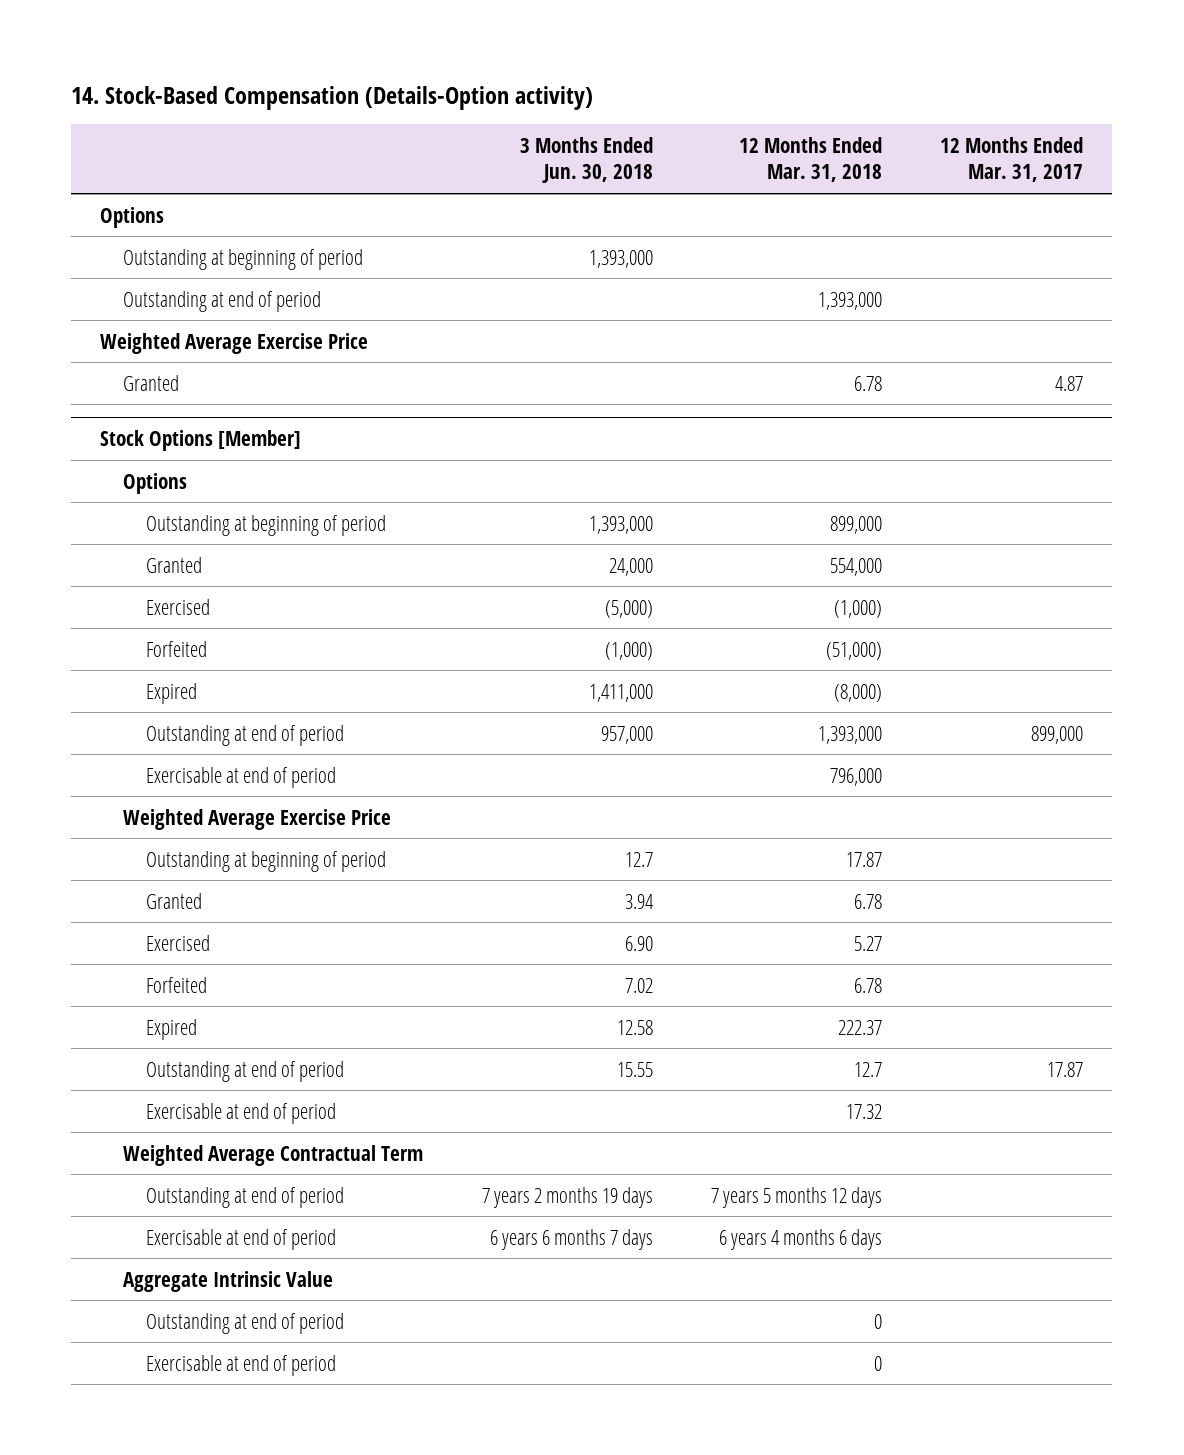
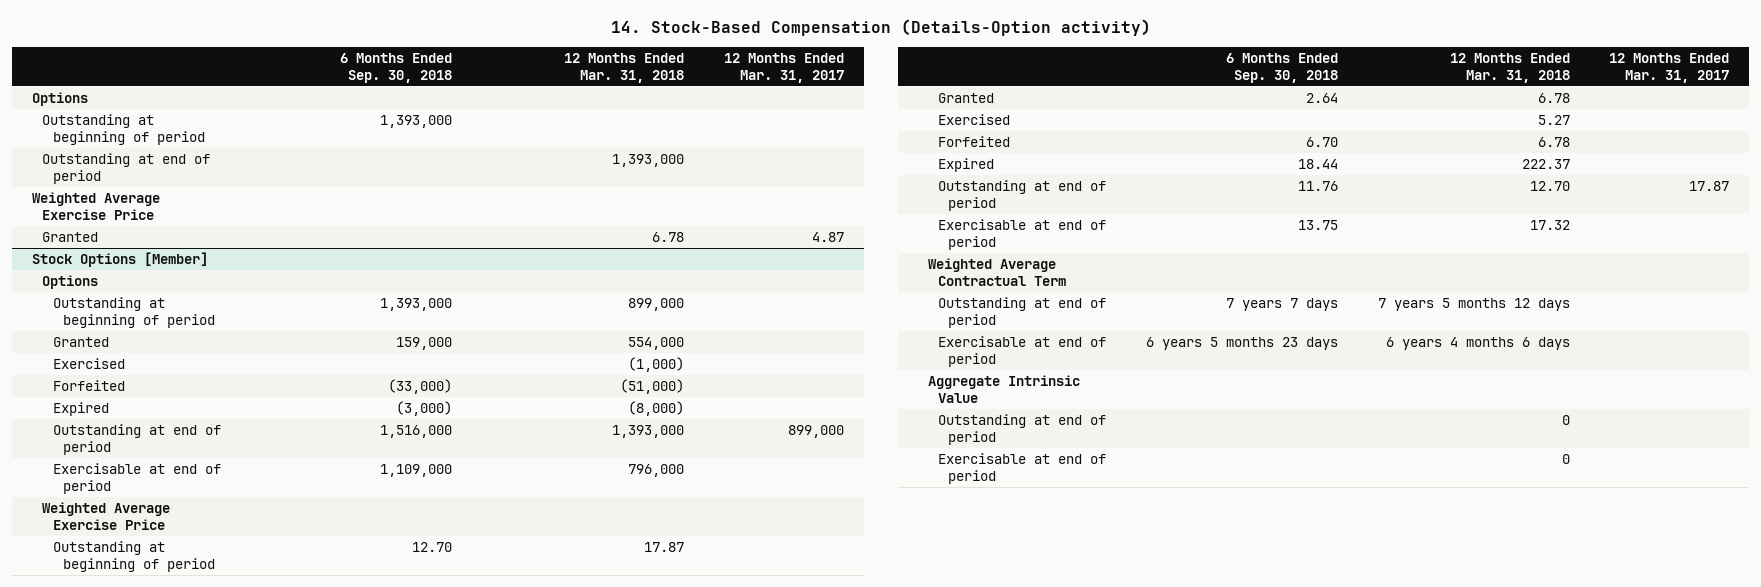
[519,136,653,184] 3 Months Ended Jun. 30, 2018 -> none
none -> [340,52,453,83] 6 Months Ended Sep. 30, 2018
[853,1061,882,1077] 12.7 -> [1529,180,1570,191] 12.70

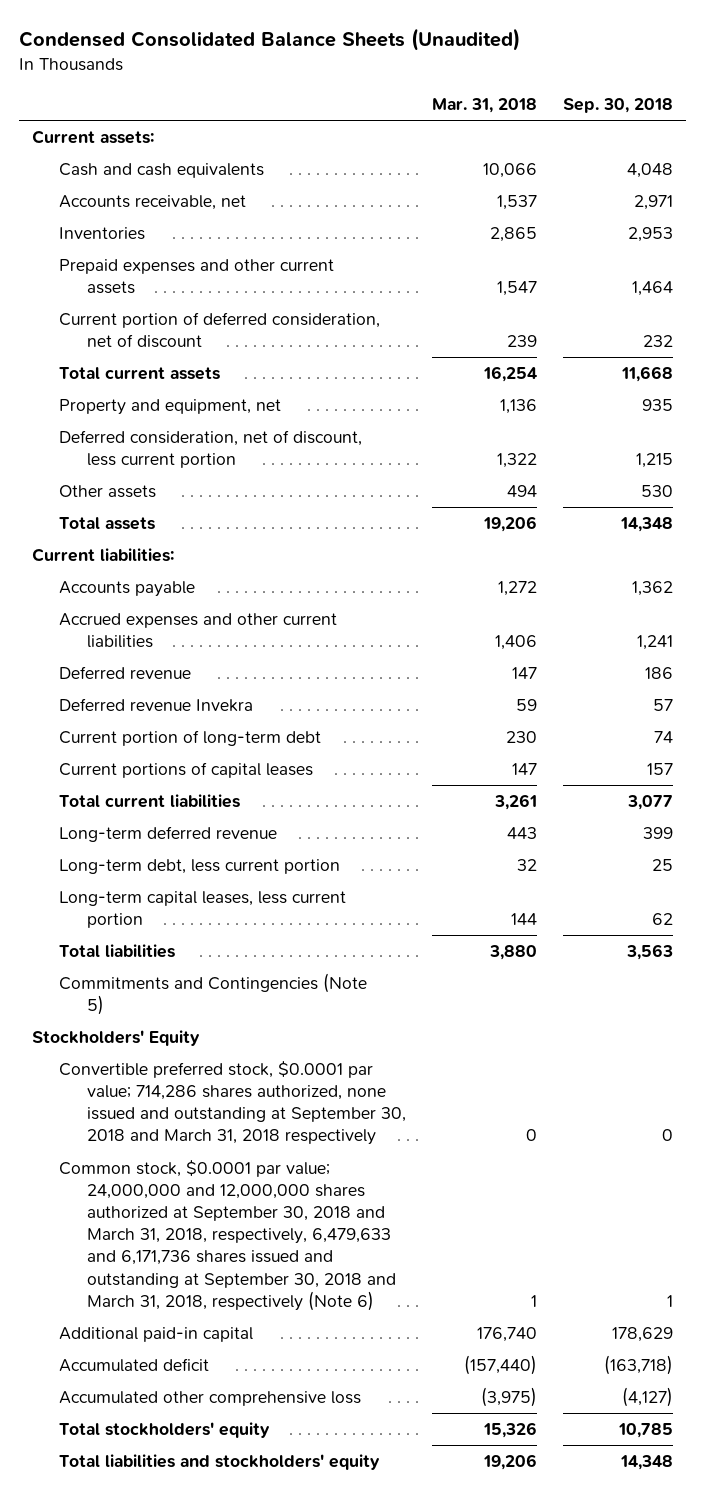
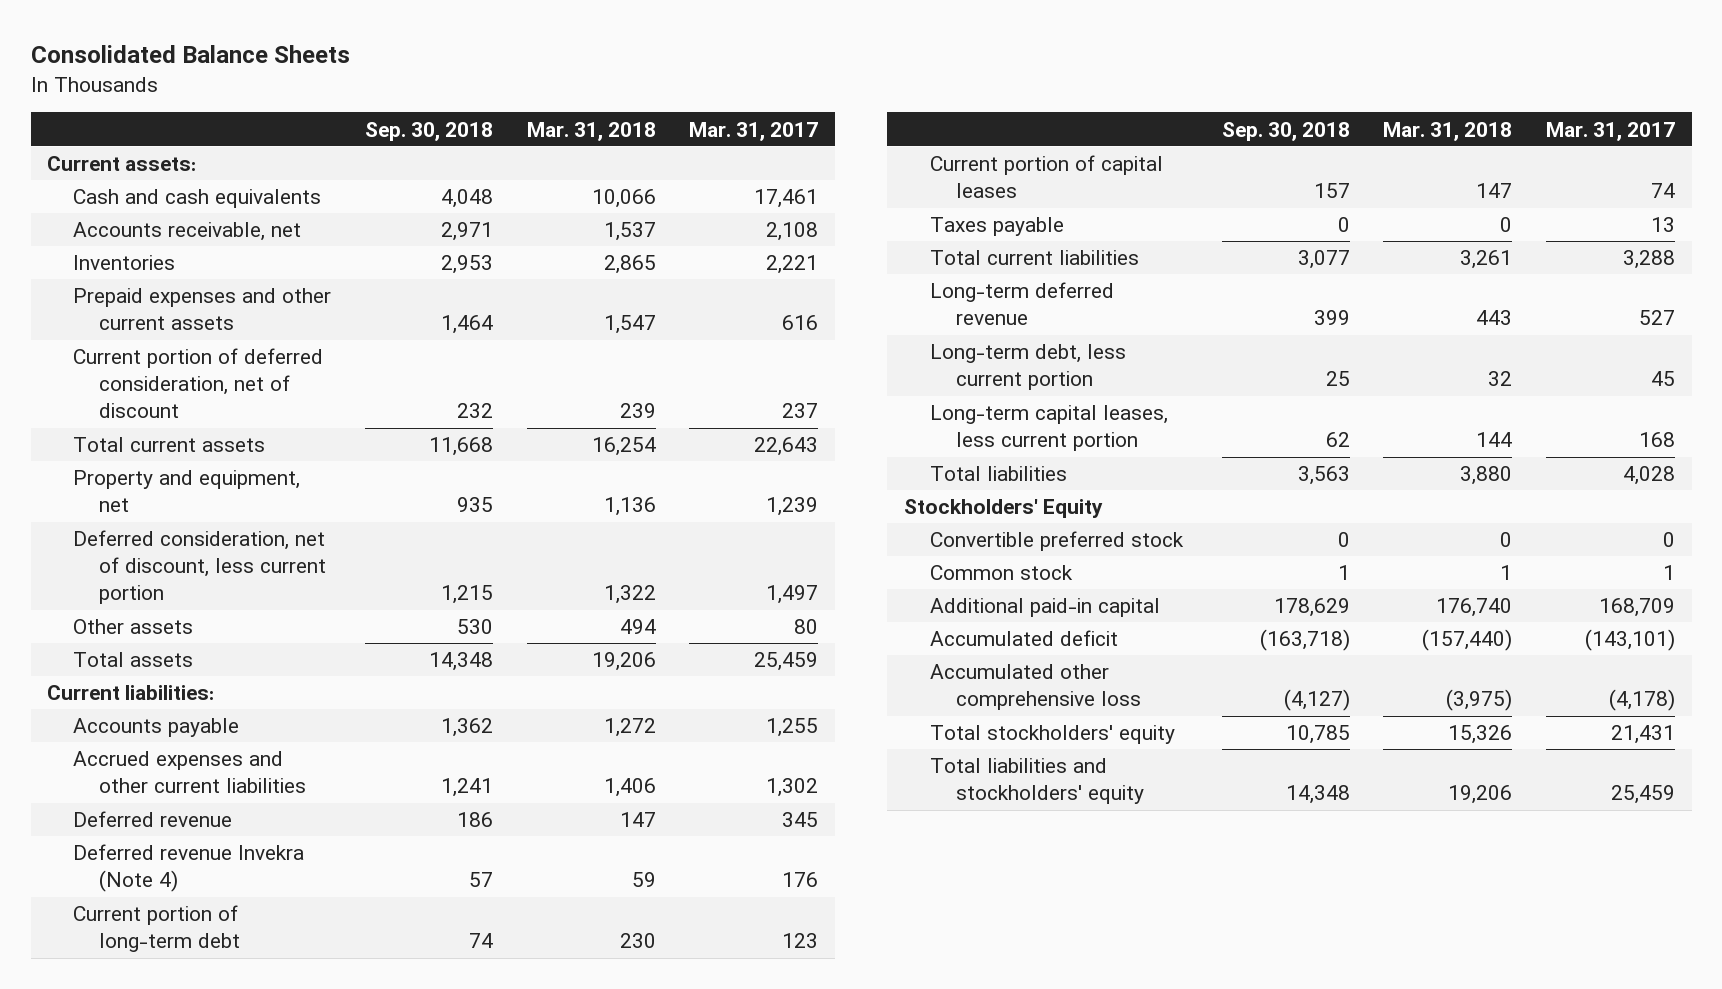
[19,28,521,52] Condensed Consolidated Balance Sheets (Unaudited) -> [30,45,350,64] Consolidated Balance Sheets
none -> [689,121,819,141] Mar. 31, 2017
[59,698,254,713] Deferred revenue Invekra -> [73,844,305,893] Deferred revenue Invekra (Note 4)
[59,762,314,779] Current portions of capital leases -> [929,155,1163,199] Current portion of capital leases
none -> [929,217,1064,237] Taxes payable
[59,973,368,1016] Commitments and Contingencies (Note 5) -> none
[59,1061,406,1146] Convertible preferred stock, $0.0001 par value; 714,286 shares authorized, none issued and outstanding at September 30, 2018 and March 31, 2018 respectively -> [929,531,1184,552] Convertible preferred stock
[59,1160,396,1311] Common stock, $0.0001 par value; 24,000,000 and 12,000,000 shares authorized at September 30, 2018 and March 31, 2018, respectively, 6,479,633 and 6,171,736 shares issued and outstanding at September 30, 2018 and March 31, 2018, respectively (Note 6) -> [929,565,1073,581] Common stock

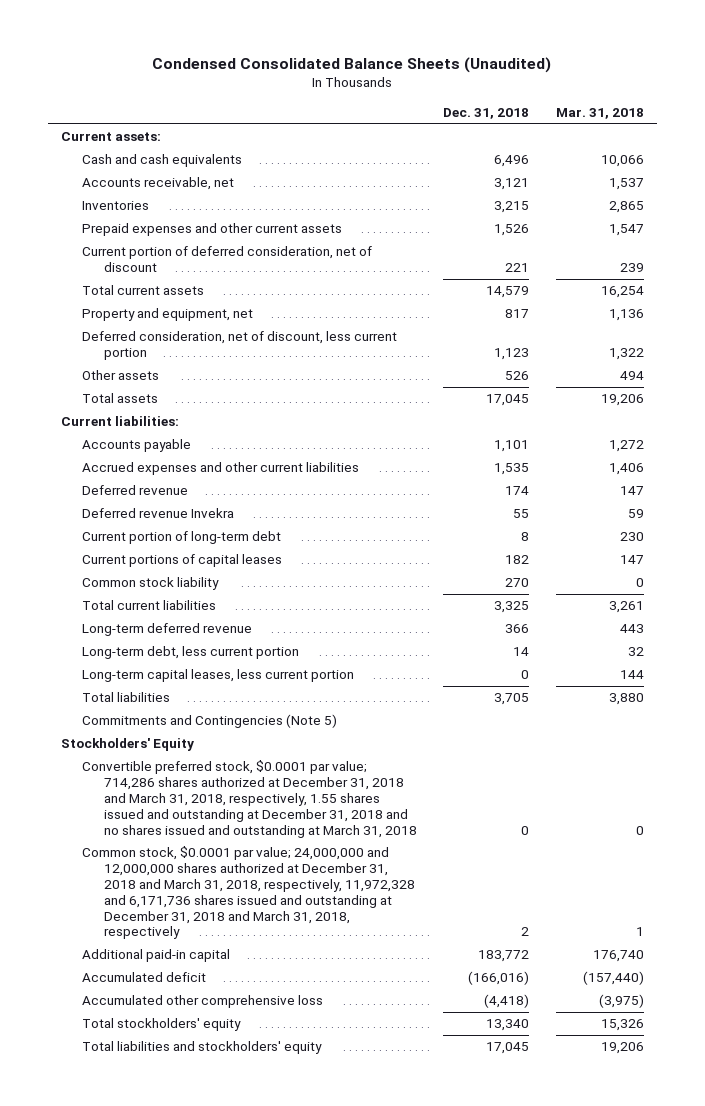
[30,45,350,64] Consolidated Balance Sheets -> [152,56,552,73] Condensed Consolidated Balance Sheets (Unaudited)
[364,121,493,141] Sep. 30, 2018 -> none
[689,121,819,141] Mar. 31, 2017 -> none
none -> [443,108,530,120] Dec. 31, 2018
[73,844,305,893] Deferred revenue Invekra (Note 4) -> [82,508,235,519] Deferred revenue Invekra
[929,217,1064,237] Taxes payable -> none
[929,155,1163,199] Current portion of capital leases -> [82,554,283,568] Current portions of capital leases
none -> [82,577,220,591] Common stock liability
none -> [82,714,338,729] Commitments and Contingencies (Note 5)
[929,531,1184,552] Convertible preferred stock -> [82,760,417,838] Convertible preferred stock, $0.0001 par value; 714,286 shares authorized at December 31, 2018 and March 31, 2018, respectively, 1.55 shares issued and outstanding at December 31, 2018 and no shares issued and outstanding at March 31, 2018
[929,565,1073,581] Common stock -> [82,846,415,940] Common stock, $0.0001 par value; 24,000,000 and 12,000,000 shares authorized at December 31, 2018 and March 31, 2018, respectively, 11,972,328 and 6,171,736 shares issued and outstanding at December 31, 2018 and March 31, 2018, respectively

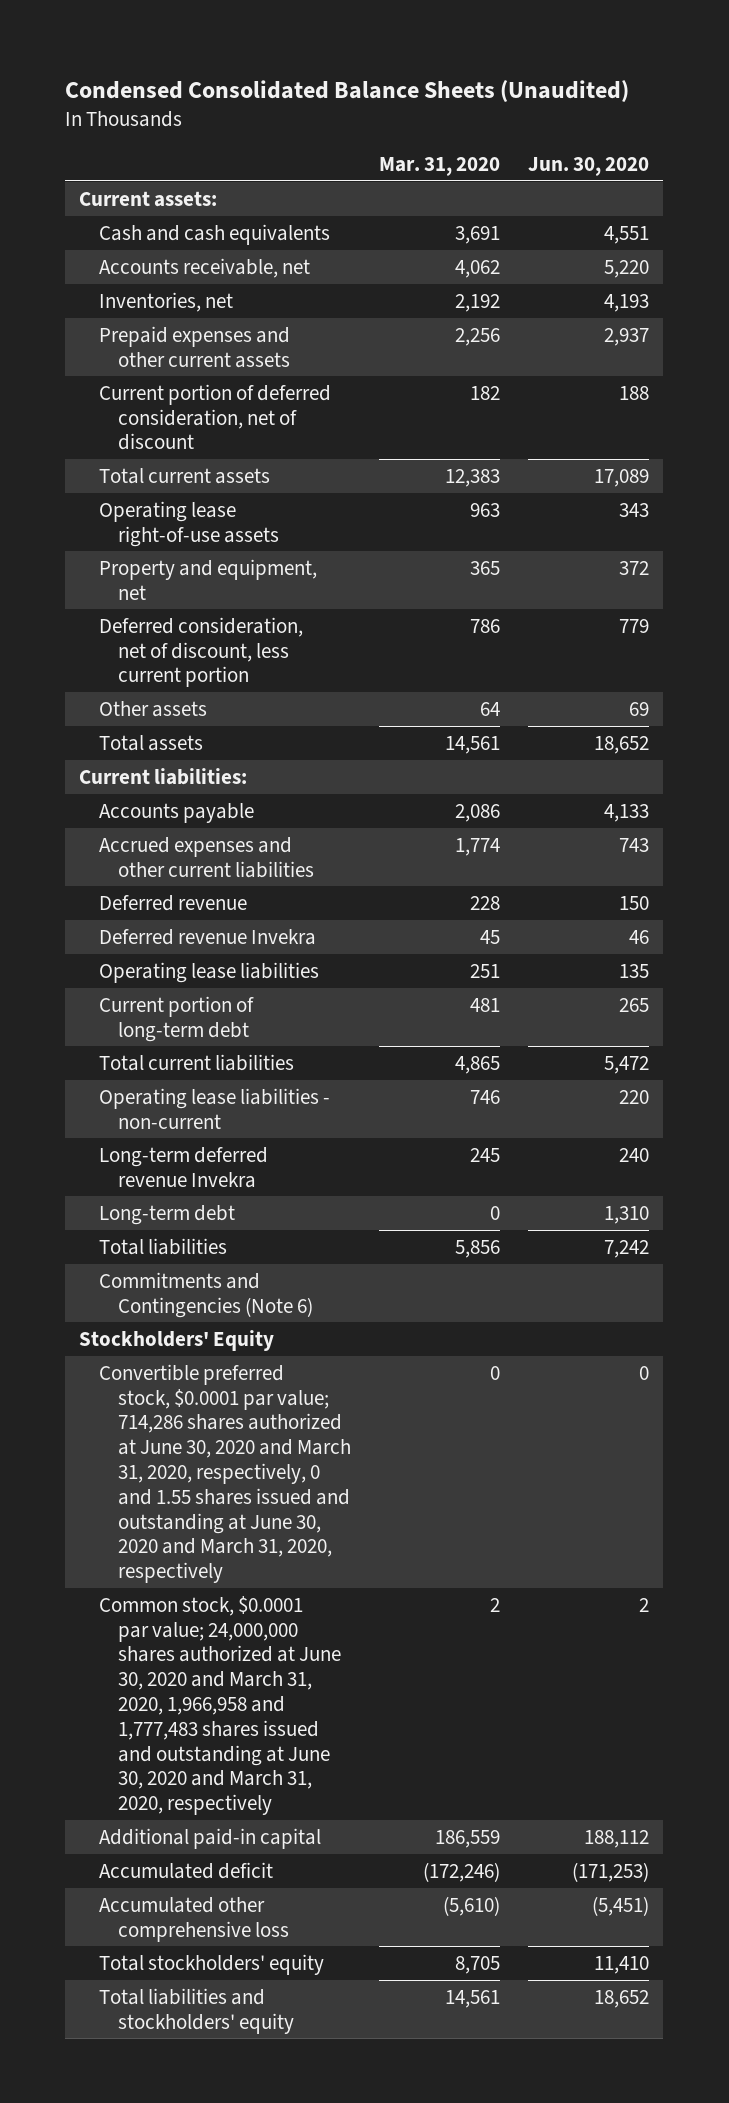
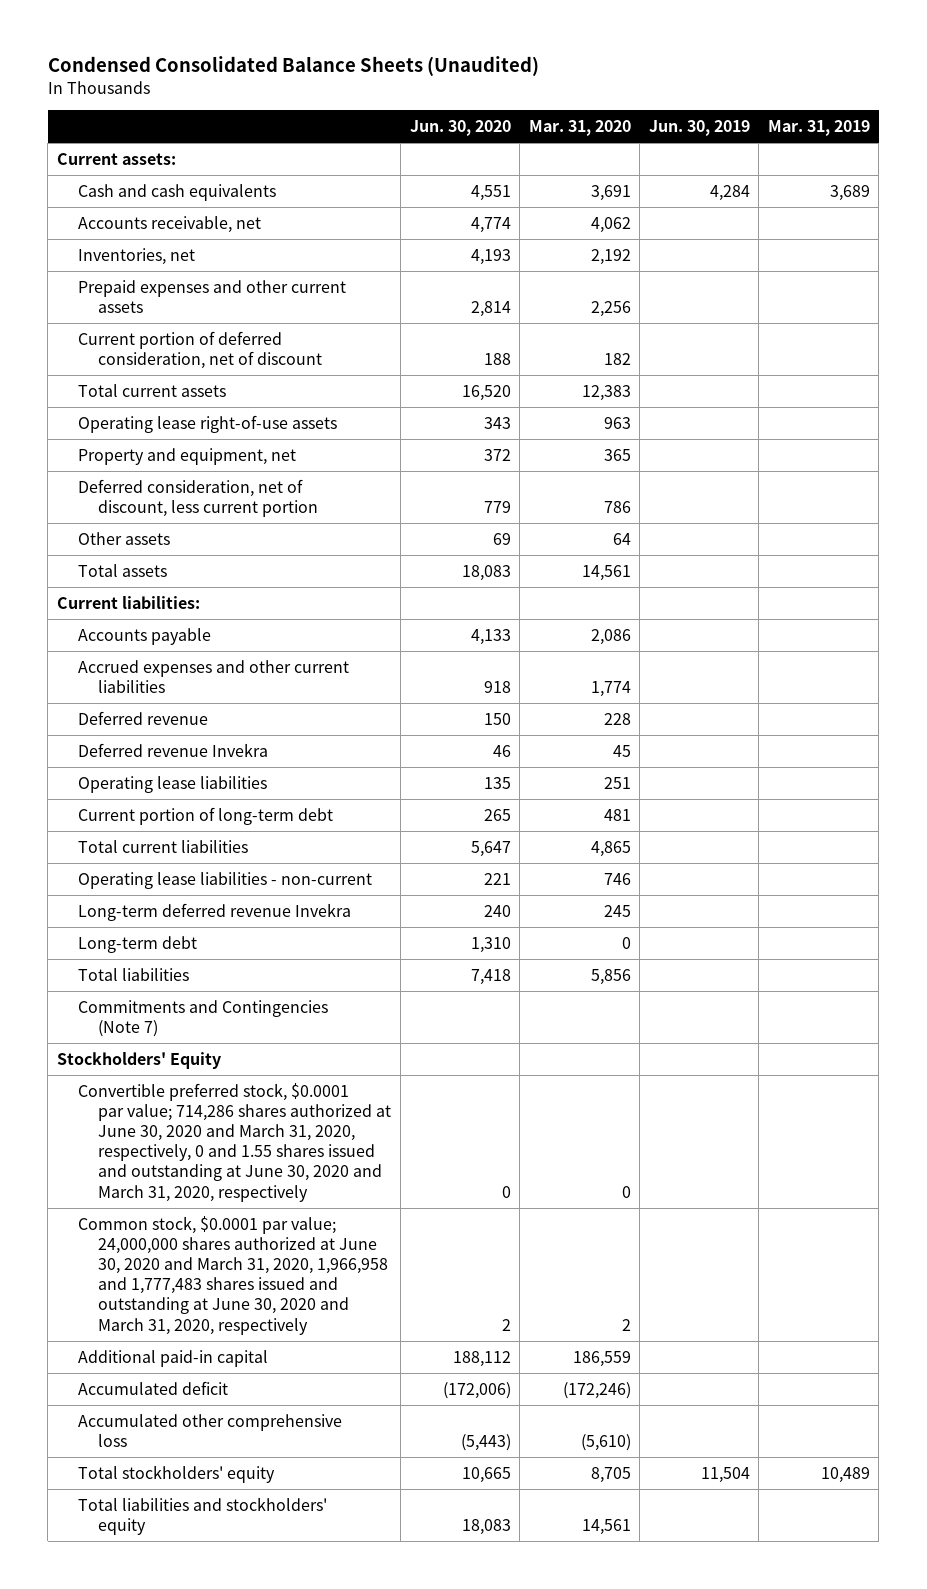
none -> [648,119,750,136] Jun. 30, 2019
none -> [767,119,870,136] Mar. 31, 2019
[604,259,650,278] 5,220 -> [470,216,511,233] 4,774
[604,327,650,346] 2,937 -> [470,301,511,318] 2,814
[594,468,650,487] 17,089 -> [461,384,511,401] 16,520
[594,735,650,754] 18,652 -> [461,564,511,581] 18,083
[619,837,650,852] 743 -> [483,681,511,694] 918
[604,1055,650,1074] 5,472 -> [470,840,511,857] 5,647
[619,1089,650,1104] 220 -> [483,872,511,885] 221
[604,1239,650,1258] 7,242 -> [470,968,511,985] 7,418
[98,1271,314,1318] Commitments and Contingencies (Note 6) -> [77,999,328,1038] Commitments and Contingencies (Note 7)
[572,1861,650,1882] (171,253) -> [442,1381,511,1399] (172,006)
[592,1895,650,1916] (5,451) -> [460,1434,511,1452] (5,443)
[594,1955,650,1974] 11,410 -> [461,1466,511,1483] 10,665
[594,1989,650,2008] 18,652 -> [461,1519,511,1536] 18,083

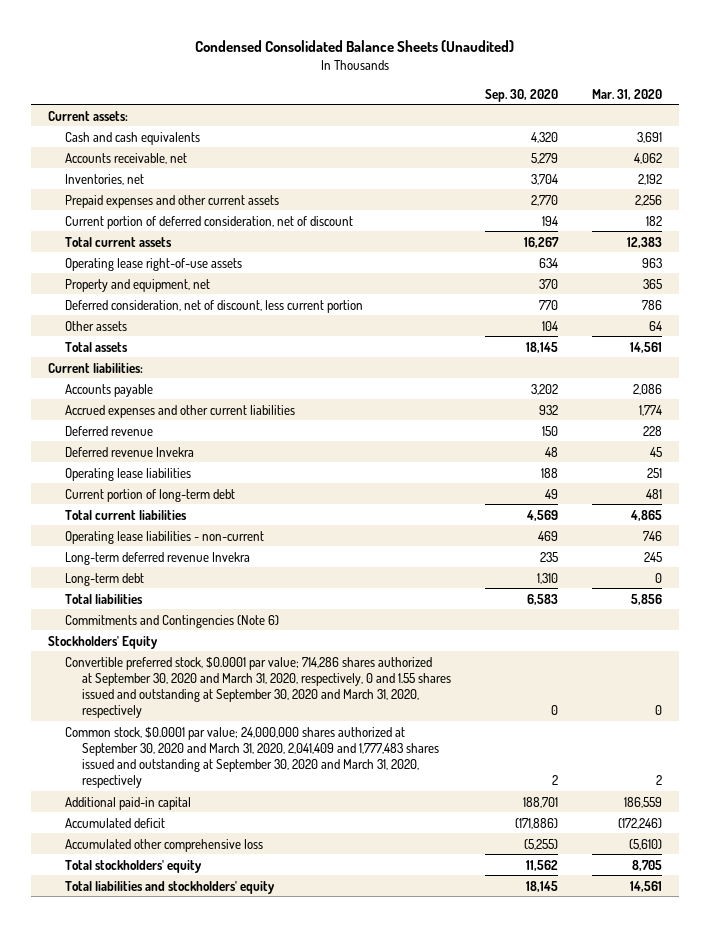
[409,119,511,136] Jun. 30, 2020 -> none
[648,119,750,136] Jun. 30, 2019 -> none
[767,119,870,136] Mar. 31, 2019 -> none
none -> [484,88,558,102] Sep. 30, 2020
[77,999,328,1038] Commitments and Contingencies (Note 7) -> [64,614,279,628] Commitments and Contingencies (Note 6)
[77,1082,392,1202] Convertible preferred stock, $0.0001 par value; 714,286 shares authorized at June 30, 2020 and March 31, 2020, respectively, 0 and 1.55 shares issued and outstanding at June 30, 2020 and March 31, 2020, respectively -> [64,656,451,718] Convertible preferred stock, $0.0001 par value; 714,286 shares authorized at September 30, 2020 and March 31, 2020, respectively, 0 and 1.55 shares issued and outstanding at September 30, 2020 and March 31, 2020, respectively
[77,1215,389,1335] Common stock, $0.0001 par value; 24,000,000 shares authorized at June 30, 2020 and March 31, 2020, 1,966,958 and 1,777,483 shares issued and outstanding at June 30, 2020 and March 31, 2020, respectively -> [64,726,439,788] Common stock, $0.0001 par value; 24,000,000 shares authorized at September 30, 2020 and March 31, 2020, 2,041,409 and 1,777,483 shares issued and outstanding at September 30, 2020 and March 31, 2020, respectively

